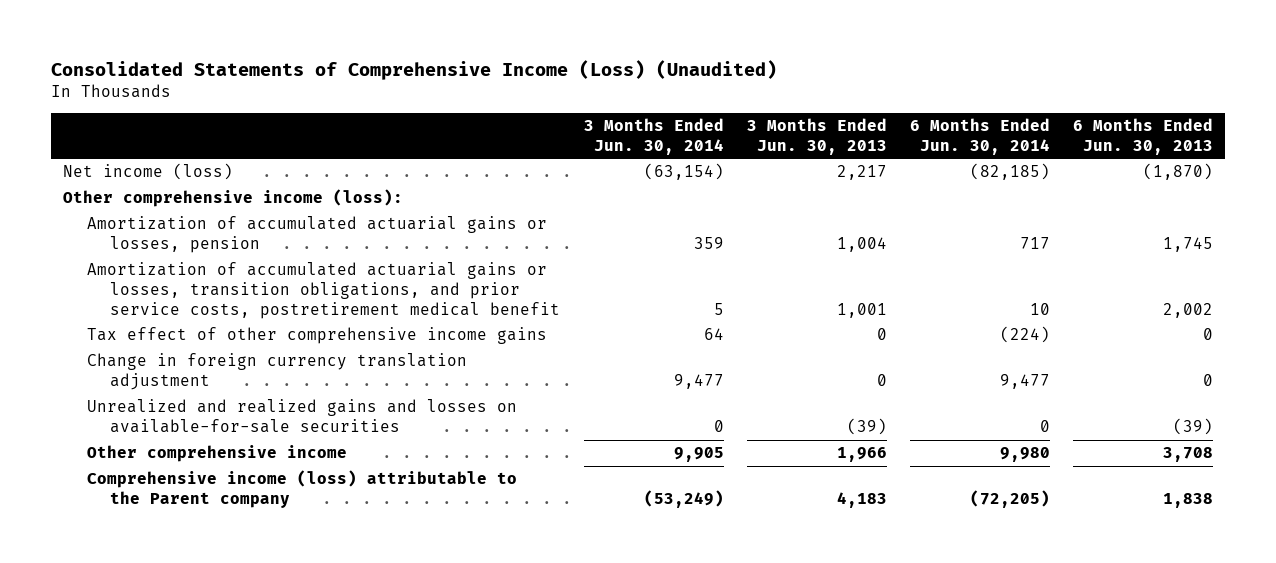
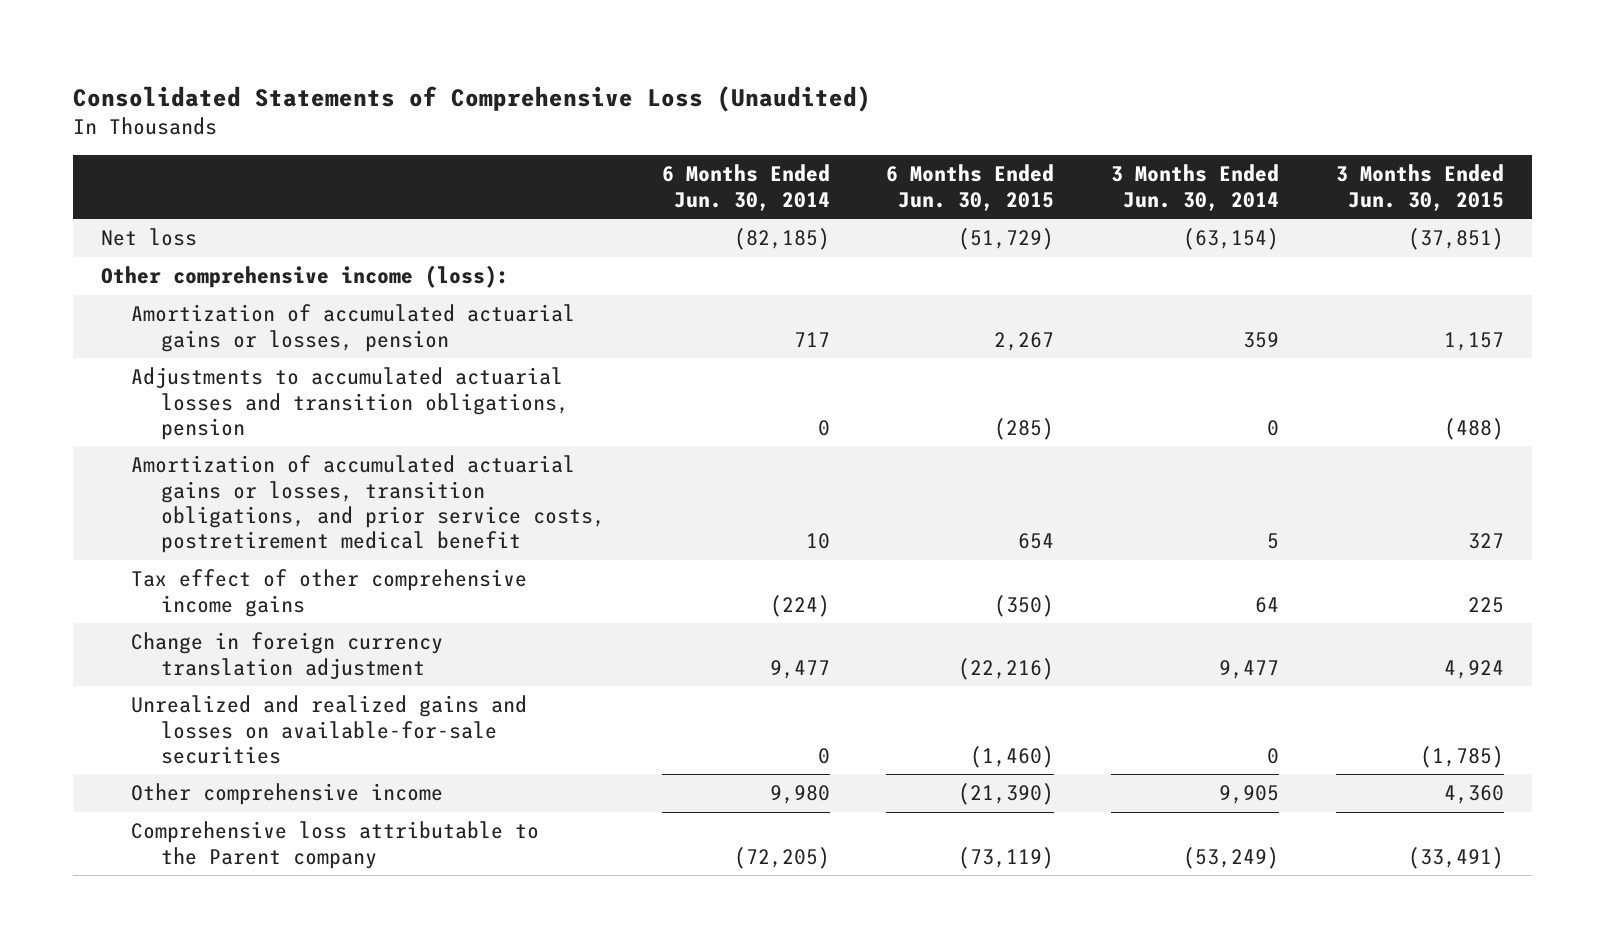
[51,59,778,80] Consolidated Statements of Comprehensive Income (Loss) (Unaudited) -> [72,85,871,112] Consolidated Statements of Comprehensive Loss (Unaudited)
[746,118,887,156] 3 Months Ended Jun. 30, 2013 -> none
[1073,118,1214,156] 6 Months Ended Jun. 30, 2013 -> none
none -> [886,164,1055,211] 6 Months Ended Jun. 30, 2015
none -> [1335,164,1504,211] 3 Months Ended Jun. 30, 2015
[63,163,234,181] Net income (loss) -> [101,228,198,247] Net loss
none -> [131,367,569,440] Adjustments to accumulated actuarial losses and transition obligations, pension
[86,470,517,509] Comprehensive income (loss) attributable to the Parent company -> [131,821,540,869] Comprehensive loss attributable to the Parent company

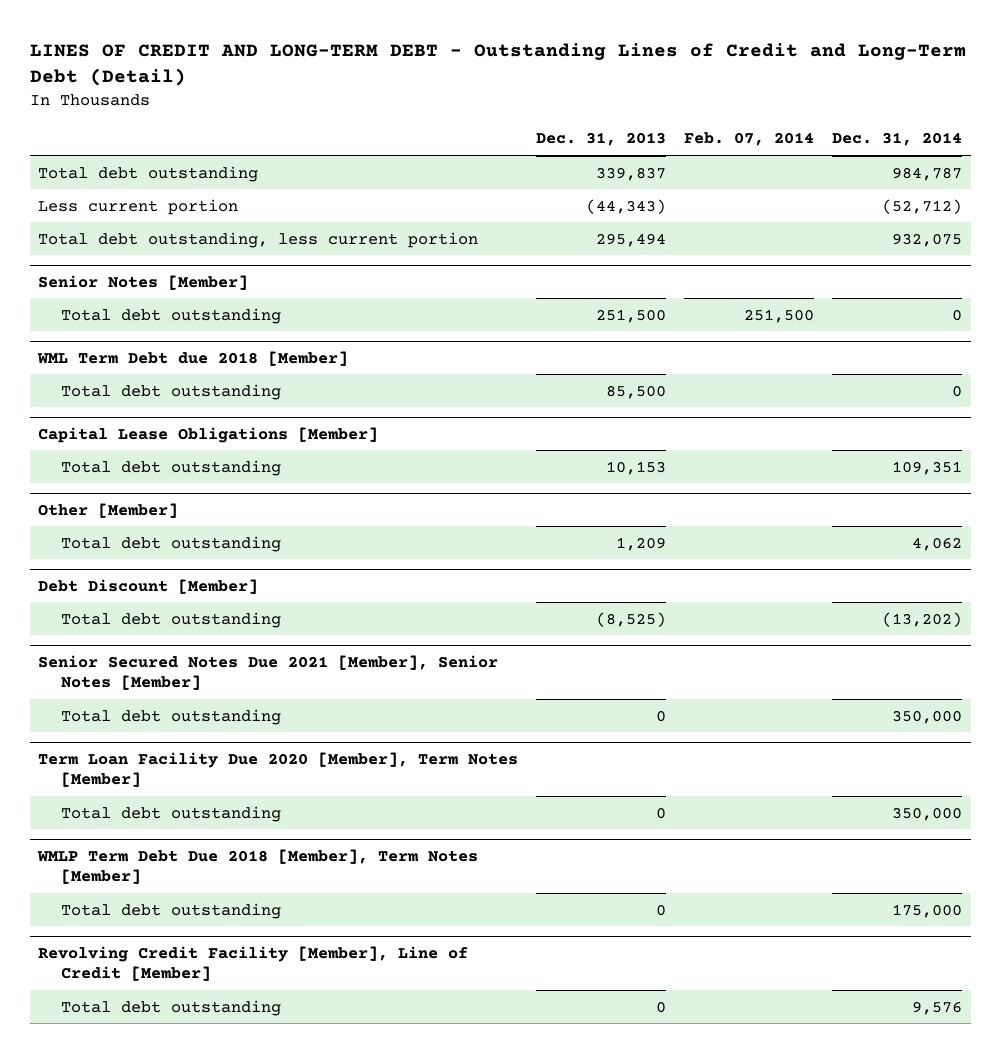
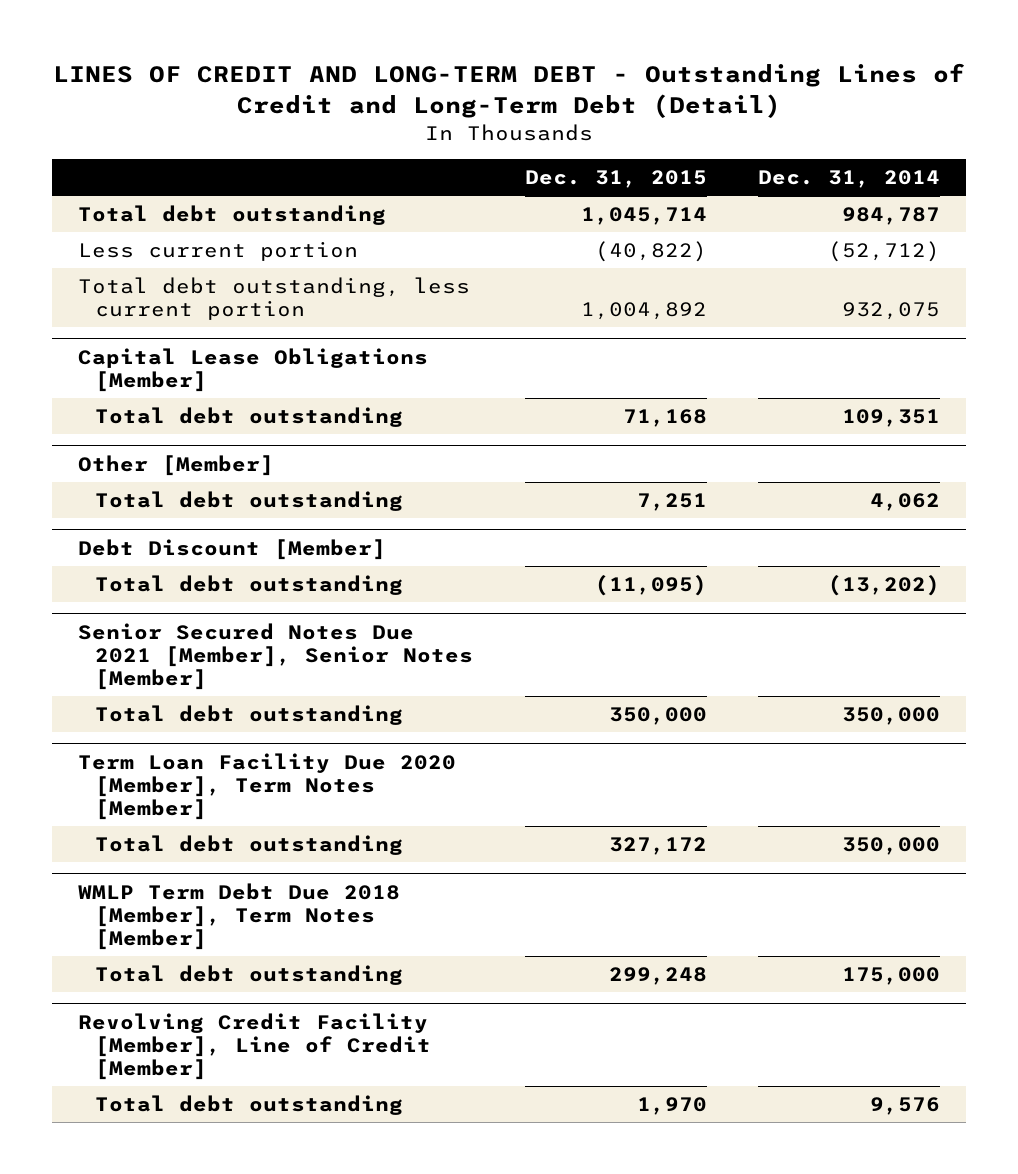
[536,132,667,147] Dec. 31, 2013 -> none
[683,132,814,147] Feb. 07, 2014 -> none
none -> [524,170,707,189] Dec. 31, 2015
[38,274,249,290] Senior Notes [Member] -> none
[60,307,281,324] Total debt outstanding -> none
[37,350,349,366] WML Term Debt due 2018 [Member] -> none
[60,383,281,400] Total debt outstanding -> none

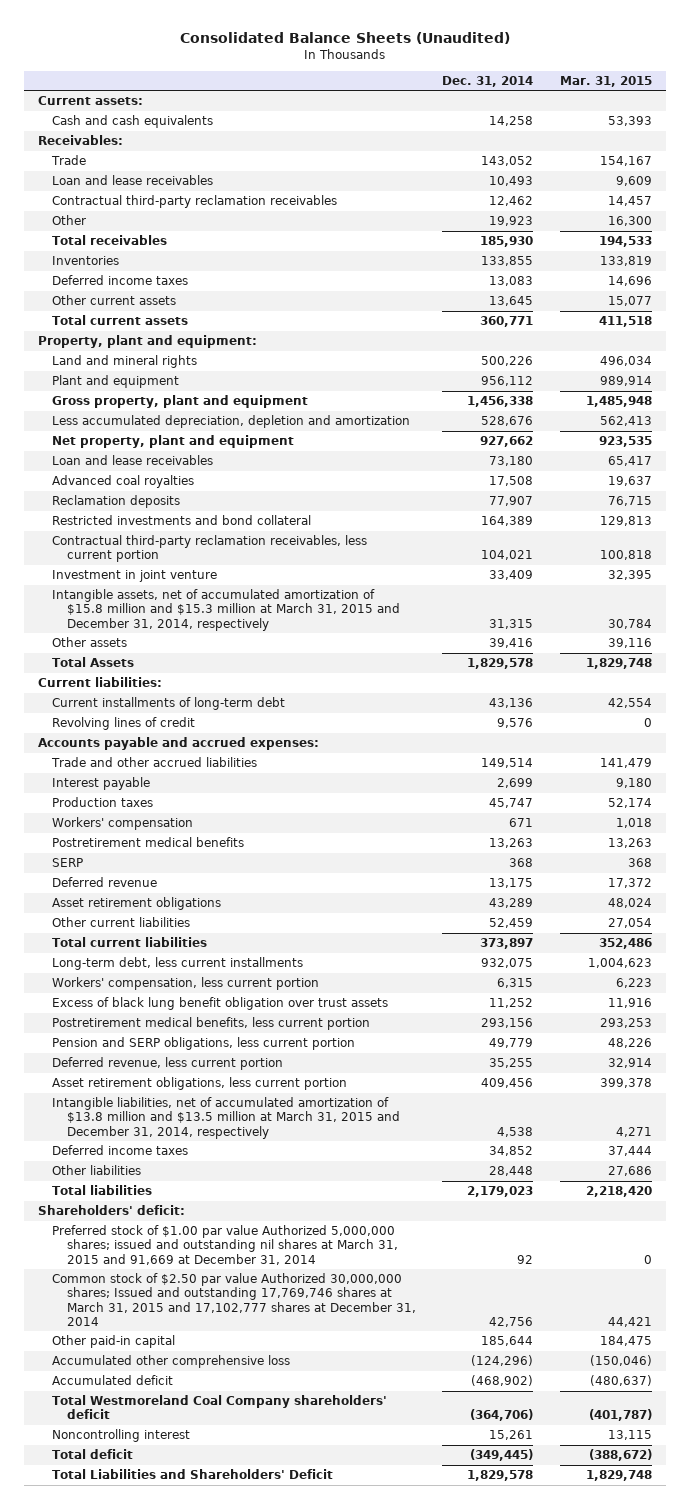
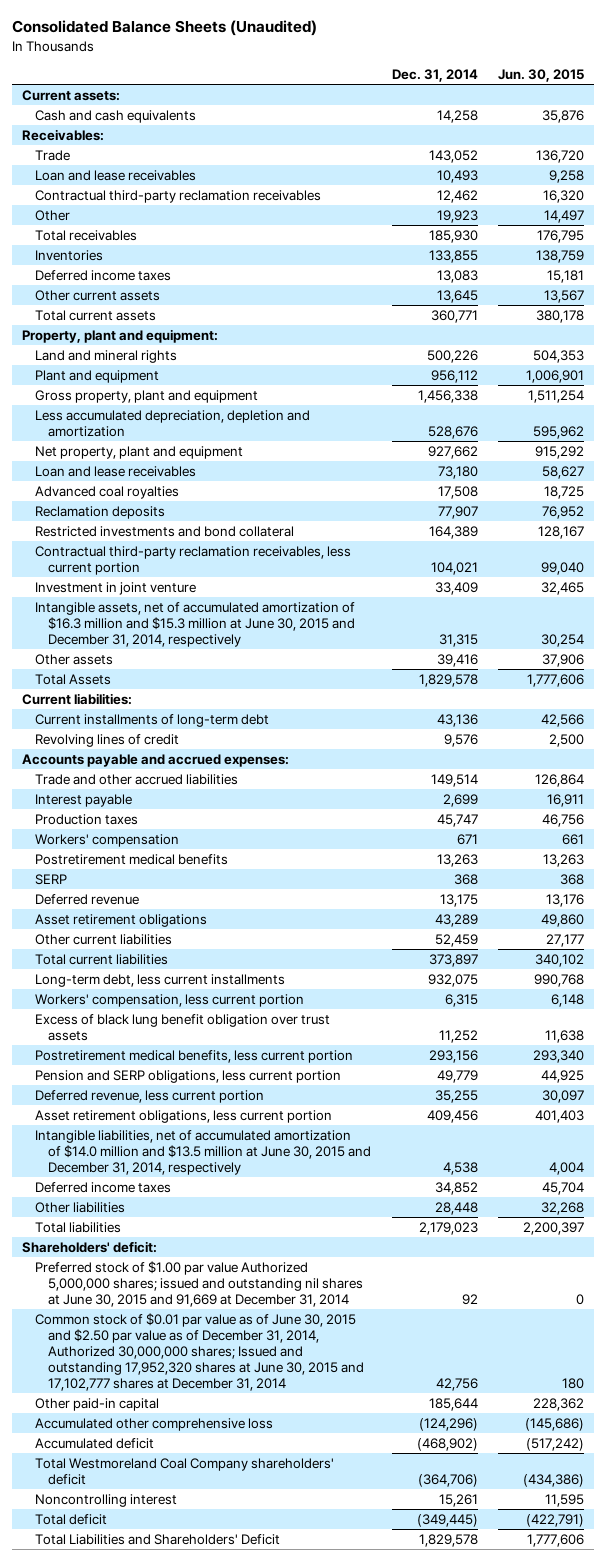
[560,75,653,87] Mar. 31, 2015 -> none
none -> [497,68,584,82] Jun. 30, 2015
[52,589,400,631] Intangible assets, net of accumulated amortization of $15.8 million and $15.3 million at March 31, 2015 and December 31, 2014, respectively -> [35,601,356,647] Intangible assets, net of accumulated amortization of $16.3 million and $15.3 million at June 30, 2015 and December 31, 2014, respectively
[52,1097,400,1139] Intangible liabilities, net of accumulated amortization of $13.8 million and $13.5 million at March 31, 2015 and December 31, 2014, respectively -> [35,1129,372,1175] Intangible liabilities, net of accumulated amortization of $14.0 million and $13.5 million at June 30, 2015 and December 31, 2014, respectively
[52,1225,398,1265] Preferred stock of $1.00 par value Authorized 5,000,000 shares; issued and outstanding nil shares at March 31, 2015 and 91,669 at December 31, 2014 -> [35,1260,364,1307] Preferred stock of $1.00 par value Authorized 5,000,000 shares; issued and outstanding nil shares at June 30, 2015 and 91,669 at December 31, 2014
[52,1273,416,1326] Common stock of $2.50 par value Authorized 30,000,000 shares; Issued and outstanding 17,769,746 shares at March 31, 2015 and 17,102,777 shares at December 31, 2014 -> [35,1312,365,1391] Common stock of $0.01 par value as of June 30, 2015 and $2.50 par value as of December 31, 2014, Authorized 30,000,000 shares; Issued and outstanding 17,952,320 shares at June 30, 2015 and 17,102,777 shares at December 31, 2014

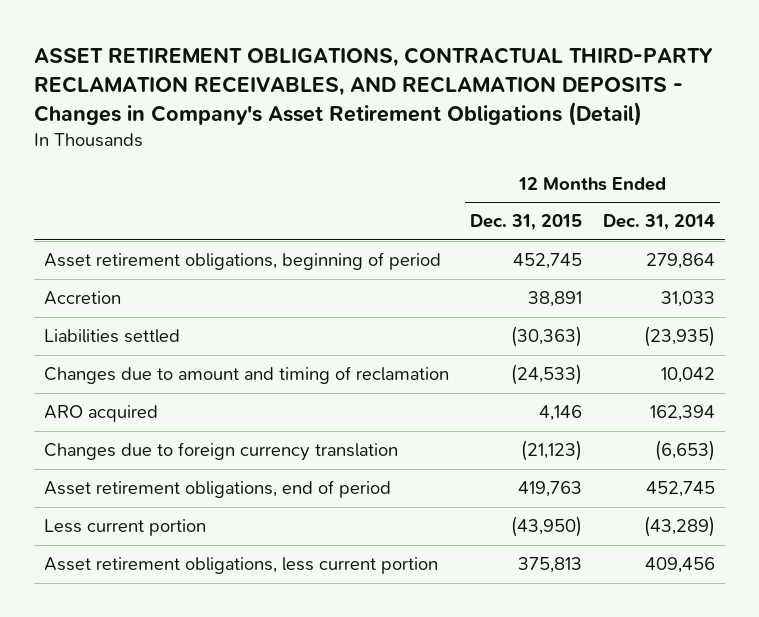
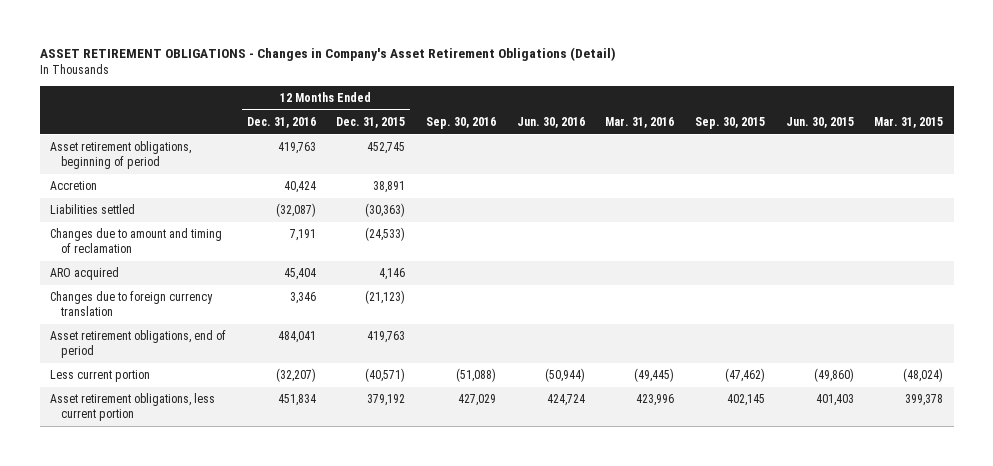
[34,46,714,126] ASSET RETIREMENT OBLIGATIONS, CONTRACTUAL THIRD-PARTY RECLAMATION RECEIVABLES, AND RECLAMATION DEPOSITS - Changes in Company's Asset Retirement Obligations (Detail) -> [39,46,616,61] ASSET RETIREMENT OBLIGATIONS - Changes in Company's Asset Retirement Obligations (Detail)
[603,214,716,231] Dec. 31, 2014 -> none
none -> [246,116,316,128] Dec. 31, 2016
none -> [425,116,496,129] Sep. 30, 2016
none -> [516,116,585,128] Jun. 30, 2016
none -> [605,116,675,128] Mar. 31, 2016
none -> [694,116,765,129] Sep. 30, 2015
none -> [785,116,854,128] Jun. 30, 2015
none -> [874,116,944,128] Mar. 31, 2015
[511,516,583,538] (43,950) -> [365,368,406,383] (40,571)
[518,557,583,574] 375,813 -> [367,394,406,407] 379,192

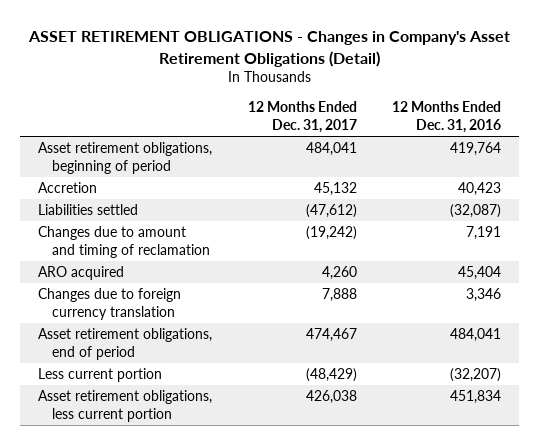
[336,116,406,128] Dec. 31, 2015 -> none
[425,116,496,129] Sep. 30, 2016 -> none
[516,116,585,128] Jun. 30, 2016 -> none
[605,116,675,128] Mar. 31, 2016 -> none
[694,116,765,129] Sep. 30, 2015 -> none
[785,116,854,128] Jun. 30, 2015 -> none
[874,116,944,128] Mar. 31, 2015 -> none
none -> [247,101,357,134] 12 Months Ended Dec. 31, 2017
[277,142,316,155] 419,763 -> [450,142,502,157] 419,764
[283,181,316,194] 40,424 -> [458,182,502,197] 40,423

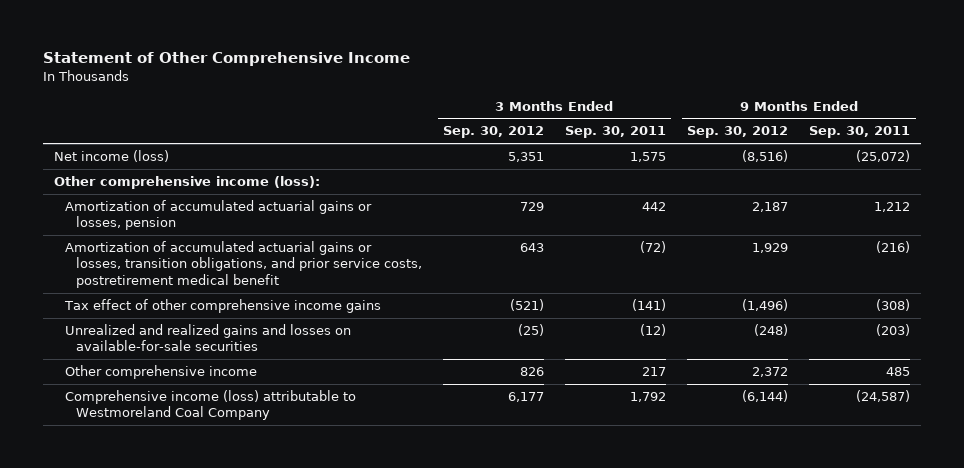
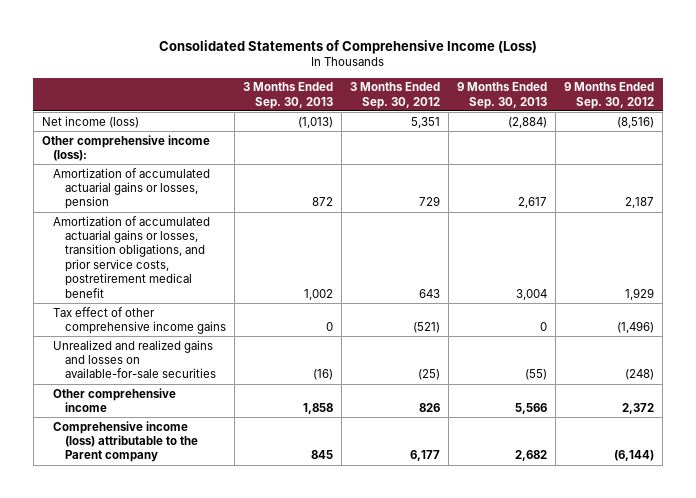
[43,52,411,67] Statement of Other Comprehensive Income -> [158,39,537,54] Consolidated Statements of Comprehensive Income (Loss)
[565,126,667,139] Sep. 30, 2011 -> none
[809,126,911,139] Sep. 30, 2011 -> none
none -> [243,82,334,109] 3 Months Ended Sep. 30, 2013
none -> [457,82,548,109] 9 Months Ended Sep. 30, 2013
[64,390,356,421] Comprehensive income (loss) attributable to Westmoreland Coal Company -> [53,420,199,463] Comprehensive income (loss) attributable to the Parent company

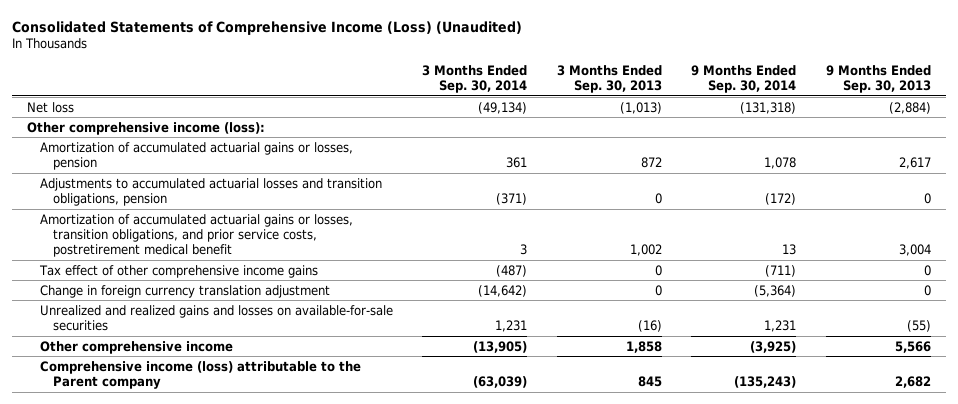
[158,39,537,54] Consolidated Statements of Comprehensive Income (Loss) -> [12,20,523,35] Consolidated Statements of Comprehensive Income (Loss) (Unaudited)
[350,82,441,109] 3 Months Ended Sep. 30, 2012 -> none
[564,82,655,109] 9 Months Ended Sep. 30, 2012 -> none
none -> [422,65,528,94] 3 Months Ended Sep. 30, 2014
none -> [691,65,797,94] 9 Months Ended Sep. 30, 2014
[41,115,139,128] Net income (loss) -> [27,101,75,113] Net loss
none -> [39,177,382,206] Adjustments to accumulated actuarial losses and transition obligations, pension
none -> [39,284,330,298] Change in foreign currency translation adjustment

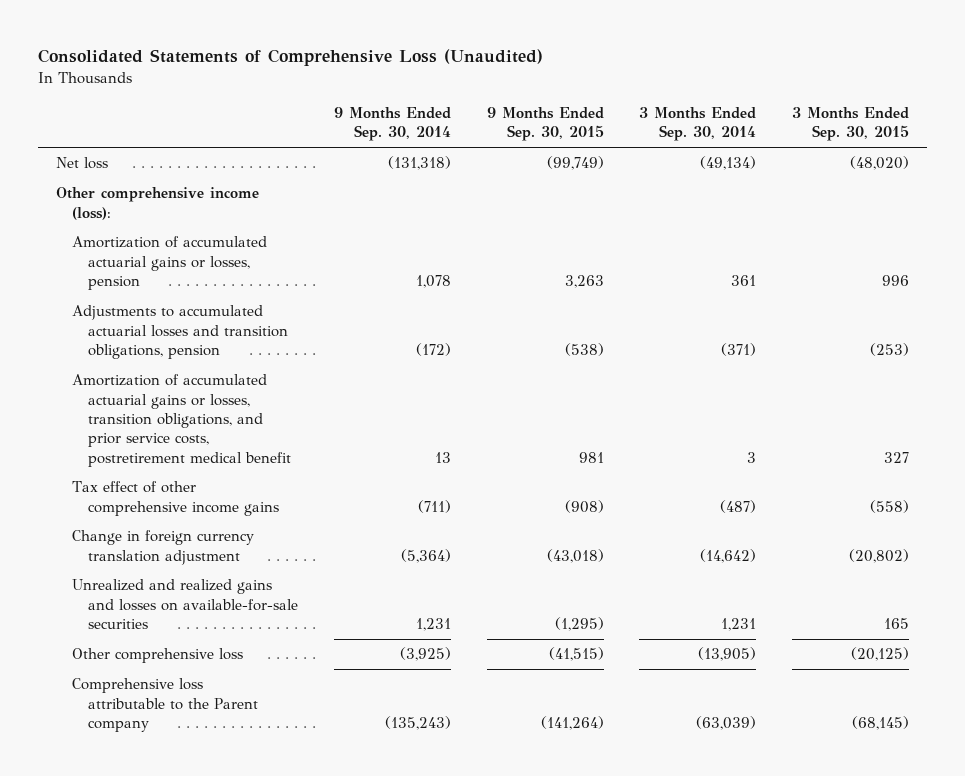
[12,20,523,35] Consolidated Statements of Comprehensive Income (Loss) (Unaudited) -> [38,49,544,67] Consolidated Statements of Comprehensive Loss (Unaudited)
[556,65,662,94] 3 Months Ended Sep. 30, 2013 -> none
[825,65,931,94] 9 Months Ended Sep. 30, 2013 -> none
none -> [486,107,604,142] 9 Months Ended Sep. 30, 2015
none -> [792,107,910,142] 3 Months Ended Sep. 30, 2015
[39,340,233,354] Other comprehensive income -> [72,648,244,664] Other comprehensive loss
[39,360,361,389] Comprehensive income (loss) attributable to the Parent company -> [72,678,259,732] Comprehensive loss attributable to the Parent company

